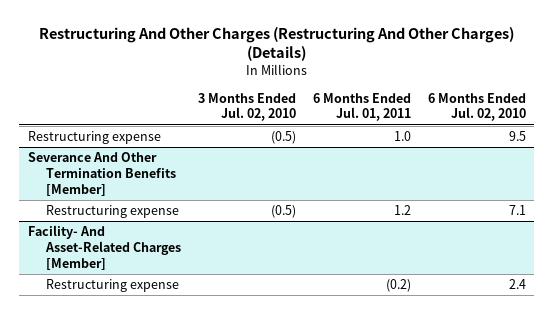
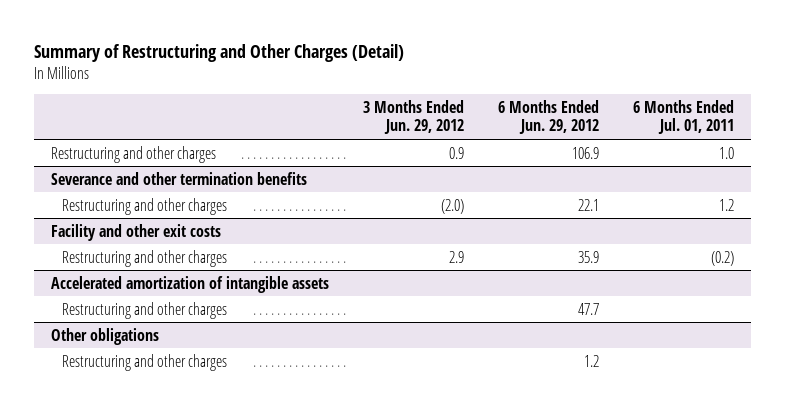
[38,26,514,62] Restructuring And Other Charges (Restructuring And Other Charges) (Details) -> [34,43,405,62] Summary of Restructuring and Other Charges (Detail)
[198,92,297,122] 3 Months Ended Jul. 02, 2010 -> none
[427,92,526,122] 6 Months Ended Jul. 02, 2010 -> none
none -> [363,99,465,135] 3 Months Ended Jun. 29, 2012
none -> [498,99,600,135] 6 Months Ended Jun. 29, 2012
[27,225,182,270] Facility- And Asset-Related Charges [Member] -> none
[27,131,161,145] Restructuring expense -> [51,145,217,163] Restructuring and other charges
[27,152,177,196] Severance And Other Termination Benefits [Member] -> [51,171,308,185] Severance and other termination benefits
[46,205,180,219] Restructuring expense -> [62,197,228,215] Restructuring and other charges
none -> [51,223,222,241] Facility and other exit costs
[46,279,180,293] Restructuring expense -> [62,249,228,267] Restructuring and other charges
none -> [51,275,330,293] Accelerated amortization of intangible assets
none -> [62,301,228,319] Restructuring and other charges
none -> [51,327,160,345] Other obligations
none -> [62,353,228,371] Restructuring and other charges

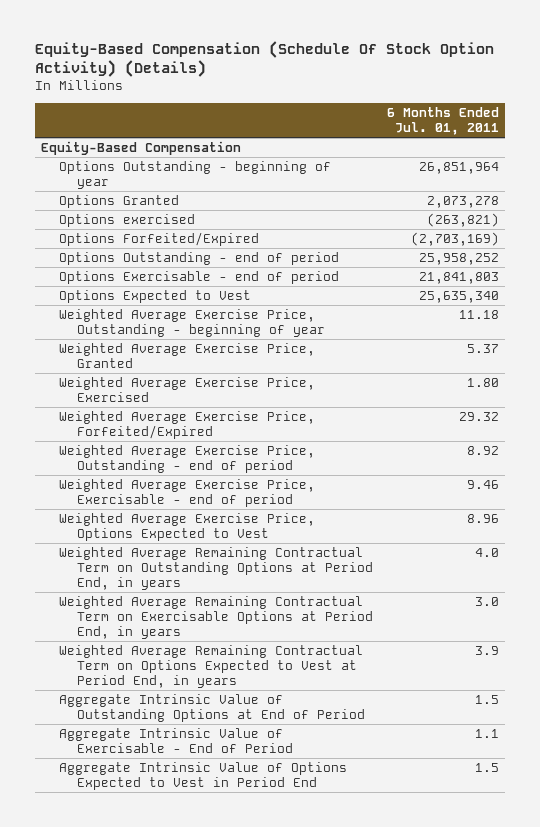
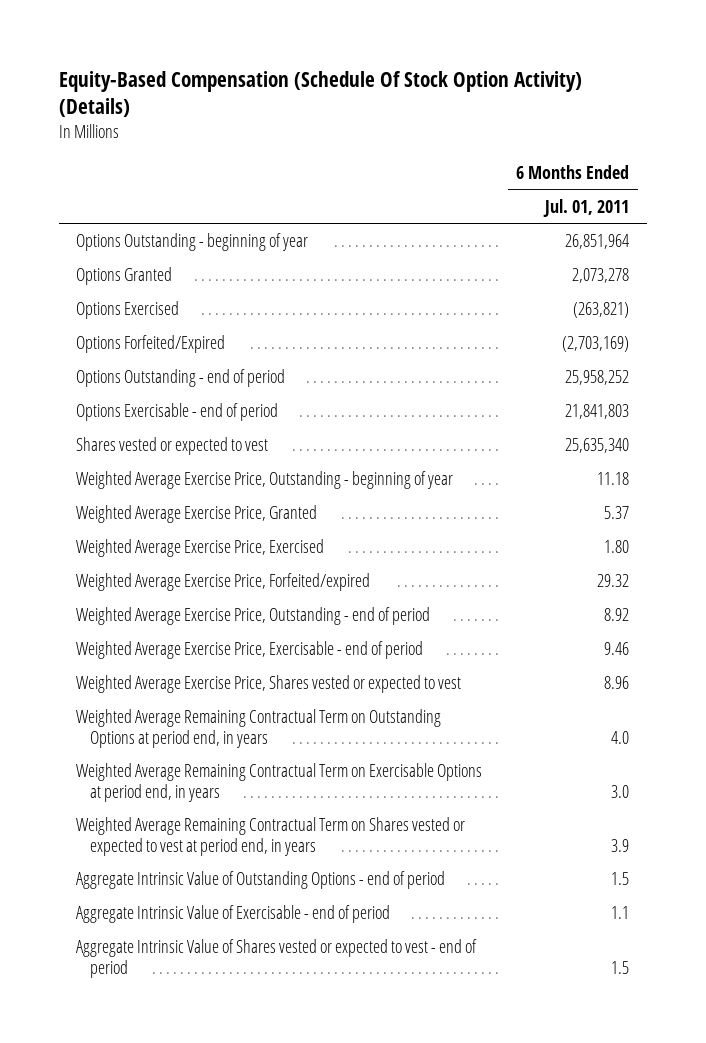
[41,140,242,155] Equity-Based Compensation -> none
[59,213,196,227] Options exercised -> [76,301,180,320] Options Exercised
[59,289,252,303] Options Expected to Vest -> [76,437,269,456] Shares vested or expected to vest
[59,410,316,440] Weighted Average Exercise Price, Forfeited/Expired -> [76,573,371,592] Weighted Average Exercise Price, Forfeited/expired
[59,512,316,542] Weighted Average Exercise Price, Options Expected to Vest -> [76,675,462,694] Weighted Average Exercise Price, Shares vested or expected to vest
[59,546,373,591] Weighted Average Remaining Contractual Term on Outstanding Options at Period End, in years -> [76,709,442,748] Weighted Average Remaining Contractual Term on Outstanding Options at period end, in years
[59,595,373,640] Weighted Average Remaining Contractual Term on Exercisable Options at Period End, in years -> [76,763,483,802] Weighted Average Remaining Contractual Term on Exercisable Options at period end, in years
[59,644,364,689] Weighted Average Remaining Contractual Term on Options Expected to Vest at Period End, in years -> [76,817,466,856] Weighted Average Remaining Contractual Term on Shares vested or expected to vest at period end, in years
[59,693,365,723] Aggregate Intrinsic Value of Outstanding Options at End of Period -> [76,871,446,890] Aggregate Intrinsic Value of Outstanding Options - end of period
[59,727,293,754] Aggregate Intrinsic Value of Exercisable - End of Period -> [76,905,391,924] Aggregate Intrinsic Value of Exercisable - end of period
[59,761,348,791] Aggregate Intrinsic Value of Options Expected to Vest in Period End -> [76,939,478,978] Aggregate Intrinsic Value of Shares vested or expected to vest - end of period

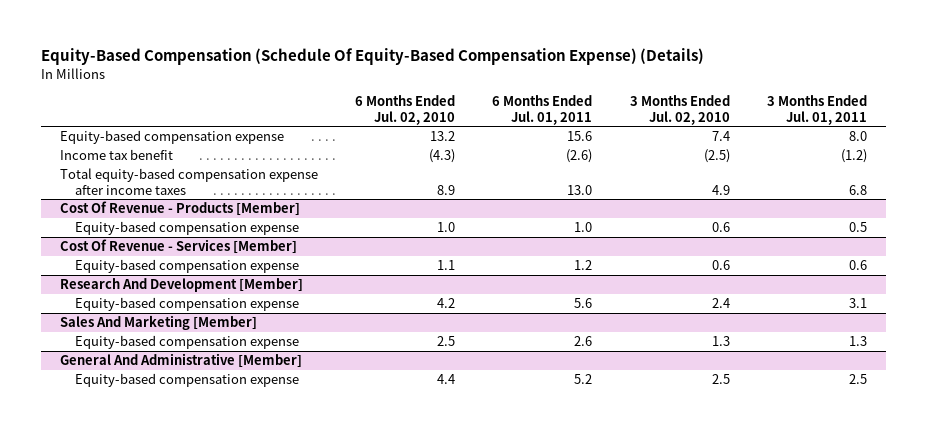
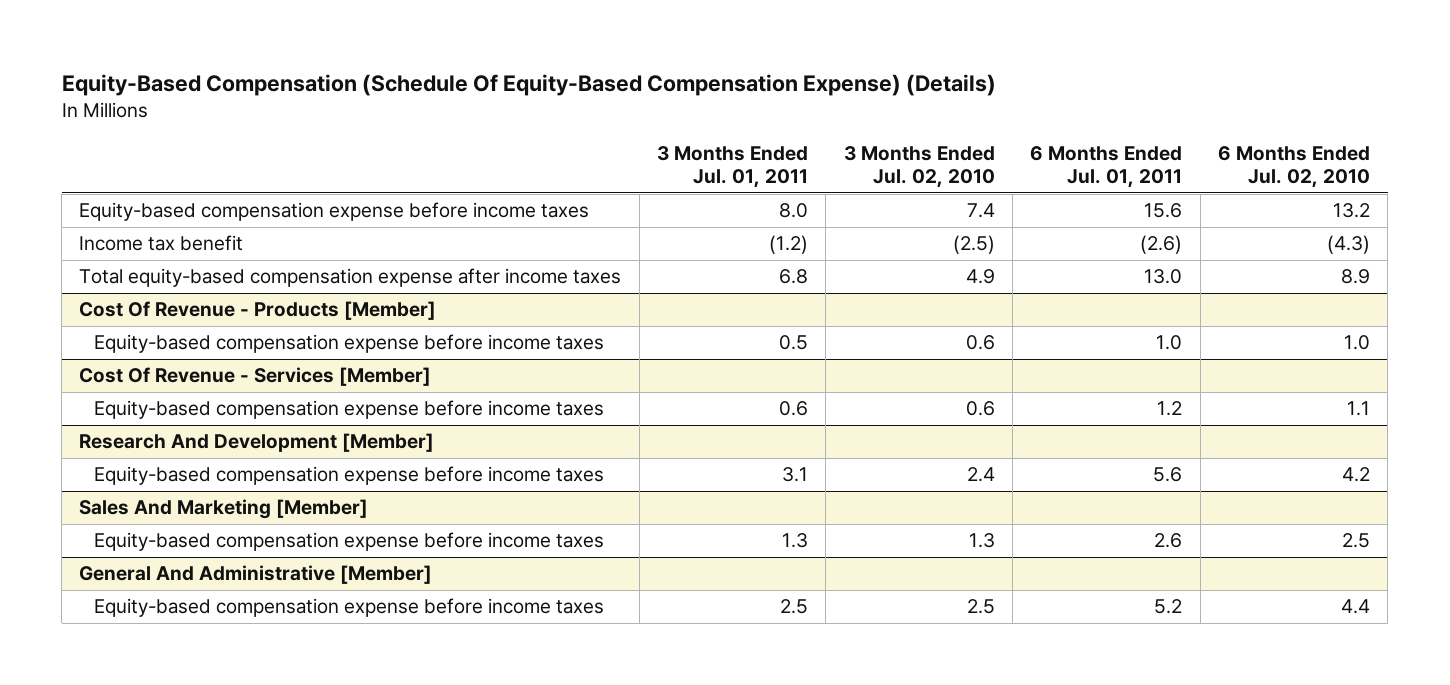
[59,130,284,145] Equity-based compensation expense -> [79,202,590,222] Equity-based compensation expense before income taxes
[75,221,300,236] Equity-based compensation expense -> [93,334,604,354] Equity-based compensation expense before income taxes
[75,259,300,274] Equity-based compensation expense -> [93,400,604,420] Equity-based compensation expense before income taxes
[75,297,300,312] Equity-based compensation expense -> [93,466,604,486] Equity-based compensation expense before income taxes
[75,335,300,350] Equity-based compensation expense -> [93,532,604,552] Equity-based compensation expense before income taxes
[75,373,300,388] Equity-based compensation expense -> [93,598,604,618] Equity-based compensation expense before income taxes

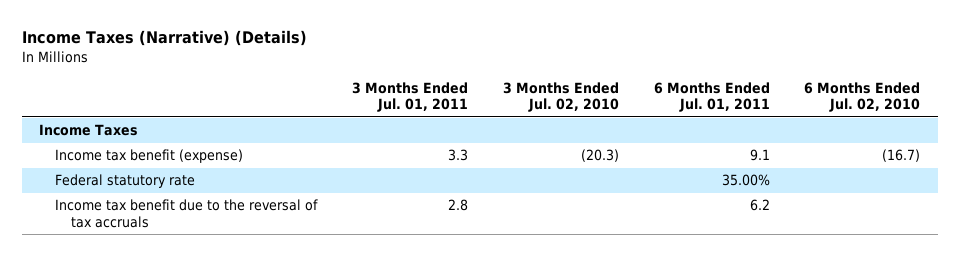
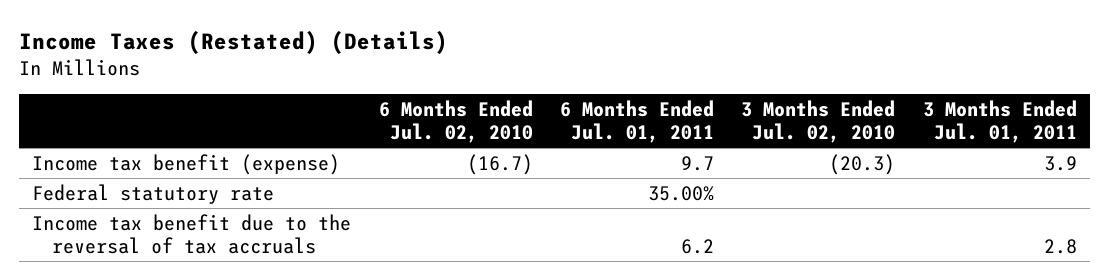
[21,30,307,47] Income Taxes (Narrative) (Details) -> [18,30,448,54] Income Taxes (Restated) (Details)
[39,124,139,137] Income Taxes -> none
[447,149,468,162] 3.3 -> [1043,155,1077,171] 3.9
[749,149,770,162] 9.1 -> [681,155,715,171] 9.7

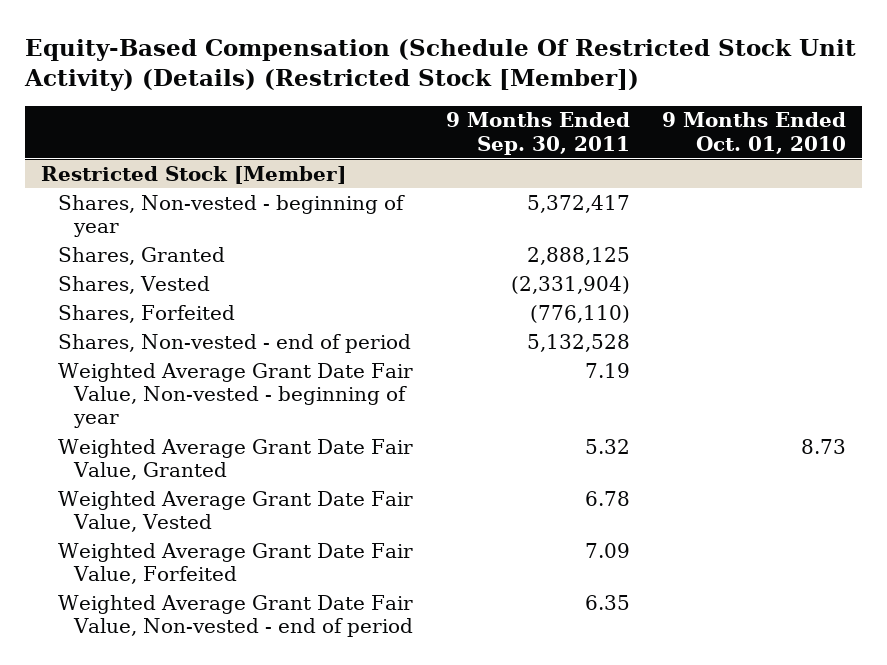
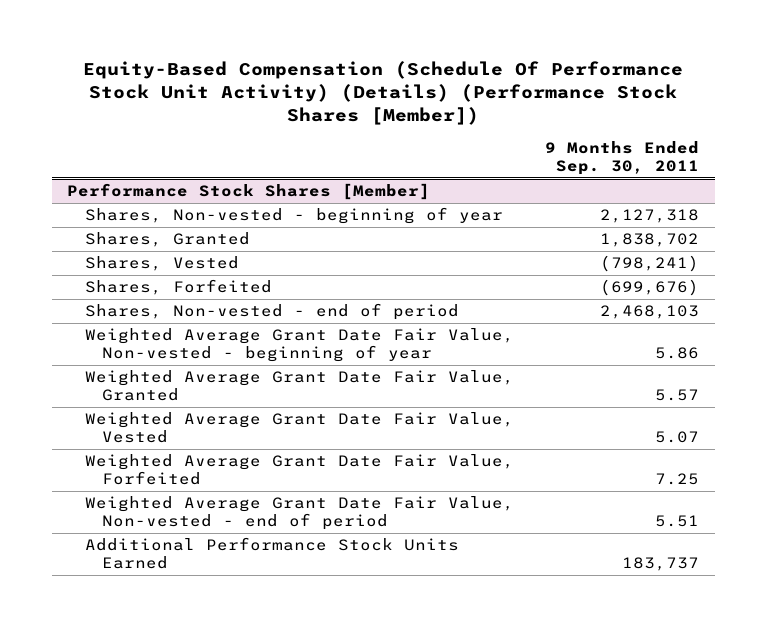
[24,38,857,92] Equity-Based Compensation (Schedule Of Restricted Stock Unit Activity) (Details) (Restricted Stock [Member]) -> [83,60,684,125] Equity-Based Compensation (Schedule Of Performance Stock Unit Activity) (Details) (Performance Stock Shares [Member])
[662,112,847,154] 9 Months Ended Oct. 01, 2010 -> none
[41,165,347,184] Restricted Stock [Member] -> none
none -> [67,183,431,201] Performance Stock Shares [Member]
[526,194,630,213] 5,372,417 -> [600,209,700,224] 2,127,318
[526,246,630,265] 2,888,125 -> [600,233,700,248] 1,838,702
[510,275,630,294] (2,331,904) -> [600,255,700,273] (798,241)
[529,304,630,323] (776,110) -> [600,279,700,297] (699,676)
[526,333,630,352] 5,132,528 -> [600,305,700,320] 2,468,103
[584,362,630,378] 7.19 -> [655,347,700,360] 5.86
[584,438,630,454] 5.32 -> [655,389,700,402] 5.57
[584,490,630,506] 6.78 -> [655,431,700,444] 5.07
[584,542,630,558] 7.09 -> [655,473,700,486] 7.25
[584,594,630,610] 6.35 -> [655,515,700,528] 5.51
none -> [84,537,459,570] Additional Performance Stock Units Earned

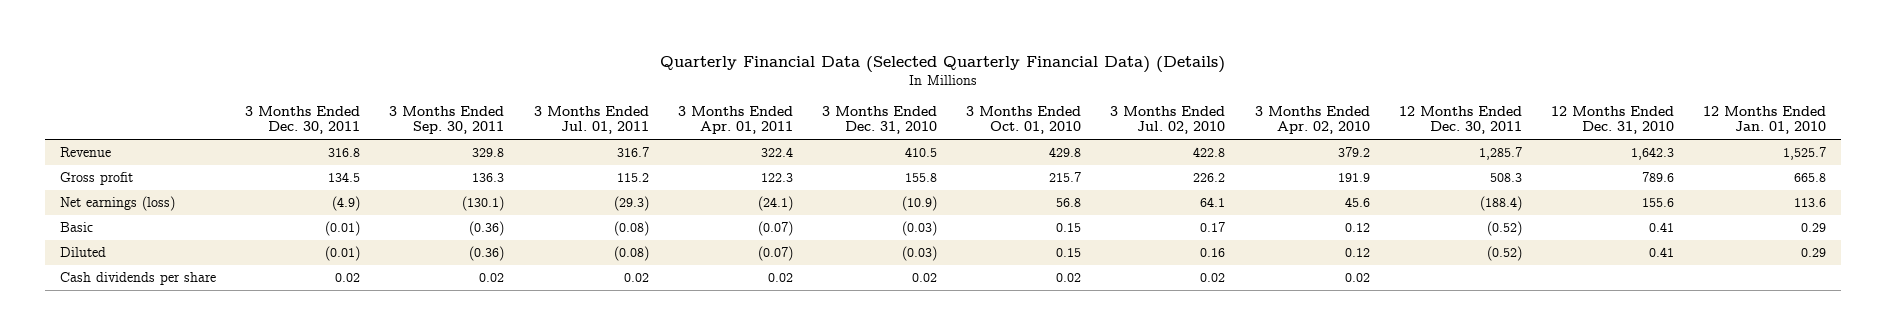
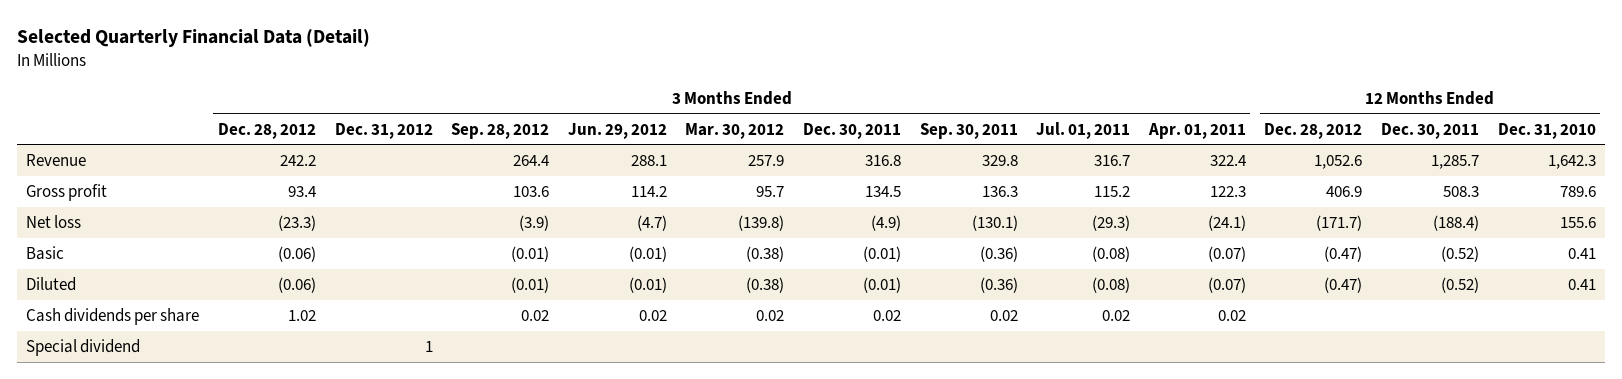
[660,55,1226,73] Quarterly Financial Data (Selected Quarterly Financial Data) (Details) -> [17,29,371,48] Selected Quarterly Financial Data (Detail)
[821,105,937,135] 3 Months Ended Dec. 31, 2010 -> none
[966,105,1082,135] 3 Months Ended Oct. 01, 2010 -> none
[1110,105,1226,135] 3 Months Ended Jul. 02, 2010 -> none
[1254,105,1370,135] 3 Months Ended Apr. 02, 2010 -> none
[1703,105,1827,135] 12 Months Ended Jan. 01, 2010 -> none
none -> [217,122,316,139] Dec. 28, 2012
none -> [334,122,433,139] Dec. 31, 2012
none -> [451,122,550,139] Sep. 28, 2012
none -> [567,122,667,139] Jun. 29, 2012
none -> [685,122,785,139] Mar. 30, 2012
none -> [1264,122,1363,139] Dec. 28, 2012
[60,196,176,212] Net earnings (loss) -> [26,214,82,228] Net loss
none -> [26,338,141,356] Special dividend

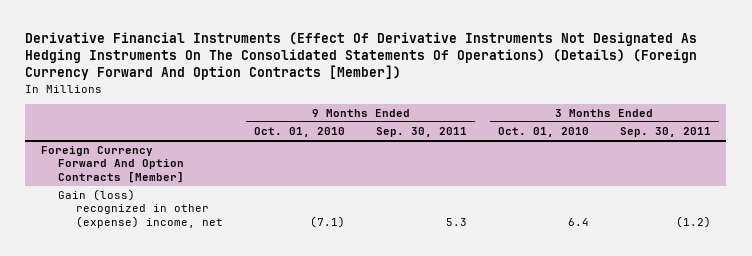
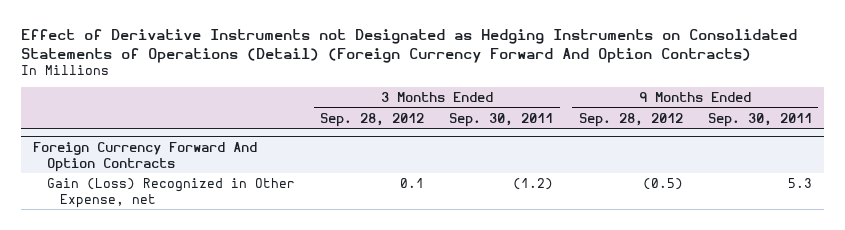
[25,31,698,81] Derivative Financial Instruments (Effect Of Derivative Instruments Not Designated As Hedging Instruments On The Consolidated Statements Of Operations) (Details) (Foreign Currency Forward And Option Contracts [Member]) -> [20,28,797,63] Effect of Derivative Instruments not Designated as Hedging Instruments on Consolidated Statements of Operations (Detail) (Foreign Currency Forward And Option Contracts)
[254,127,346,138] Oct. 01, 2010 -> none
[497,127,589,138] Oct. 01, 2010 -> none
none -> [319,112,424,127] Sep. 28, 2012
none -> [578,112,683,127] Sep. 28, 2012
[40,146,185,183] Foreign Currency Forward And Option Contracts [Member] -> [33,141,258,172] Foreign Currency Forward And Option Contracts
[58,189,224,228] Gain (loss) recognized in other (expense) income, net -> [46,177,295,208] Gain (Loss) Recognized in Other Expense, net

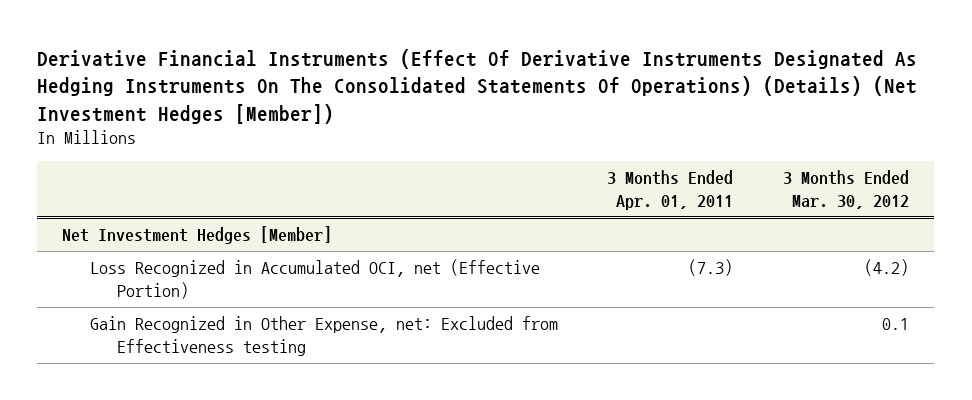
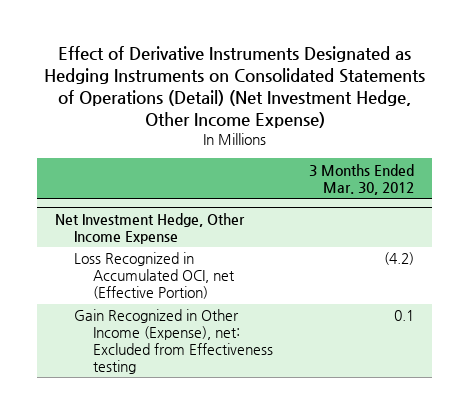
[37,48,918,124] Derivative Financial Instruments (Effect Of Derivative Instruments Designated As Hedging Instruments On The Consolidated Statements Of Operations) (Details) (Net Investment Hedges [Member]) -> [43,46,425,129] Effect of Derivative Instruments Designated as Hedging Instruments on Consolidated Statements of Operations (Detail) (Net Investment Hedge, Other Income Expense)
[607,170,734,210] 3 Months Ended Apr. 01, 2011 -> none
[62,226,333,245] Net Investment Hedges [Member] -> none
none -> [55,212,246,244] Net Investment Hedge, Other Income Expense
[89,316,558,356] Gain Recognized in Other Expense, net: Excluded from Effectiveness testing -> [74,309,274,374] Gain Recognized in Other Income (Expense), net: Excluded from Effectiveness testing

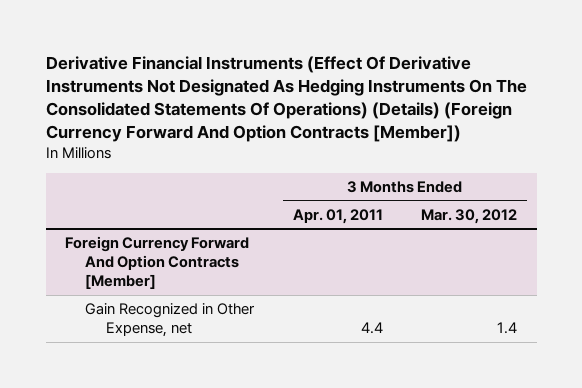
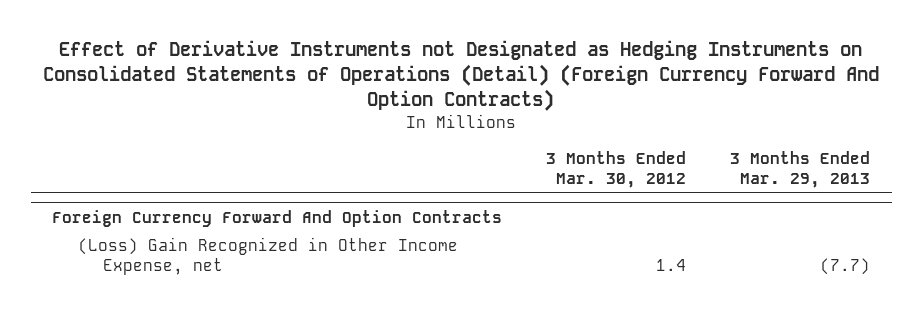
[45,55,527,142] Derivative Financial Instruments (Effect Of Derivative Instruments Not Designated As Hedging Instruments On The Consolidated Statements Of Operations) (Details) (Foreign Currency Forward And Option Contracts [Member]) -> [43,39,880,111] Effect of Derivative Instruments not Designated as Hedging Instruments on Consolidated Statements of Operations (Detail) (Foreign Currency Forward And Option Contracts)
[292,208,383,224] Apr. 01, 2011 -> none
none -> [729,150,870,188] 3 Months Ended Mar. 29, 2013
[64,236,249,289] Foreign Currency Forward And Option Contracts [Member] -> [52,209,503,227] Foreign Currency Forward And Option Contracts
[85,303,256,338] Gain Recognized in Other Expense, net -> [77,236,458,275] (Loss) Gain Recognized in Other Income Expense, net

